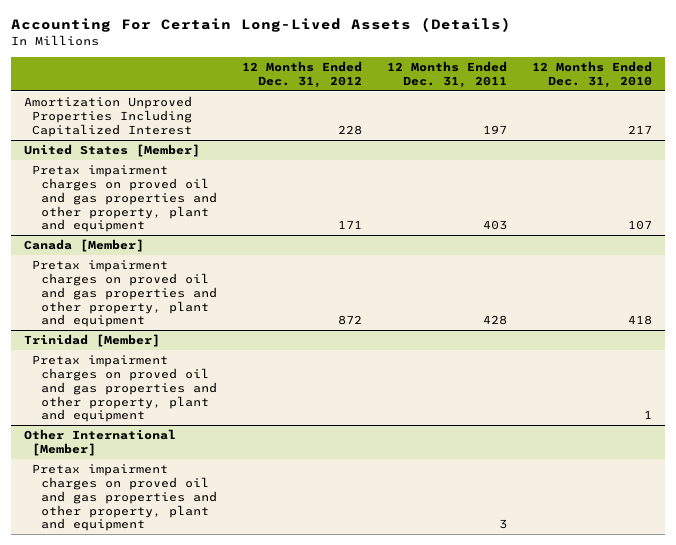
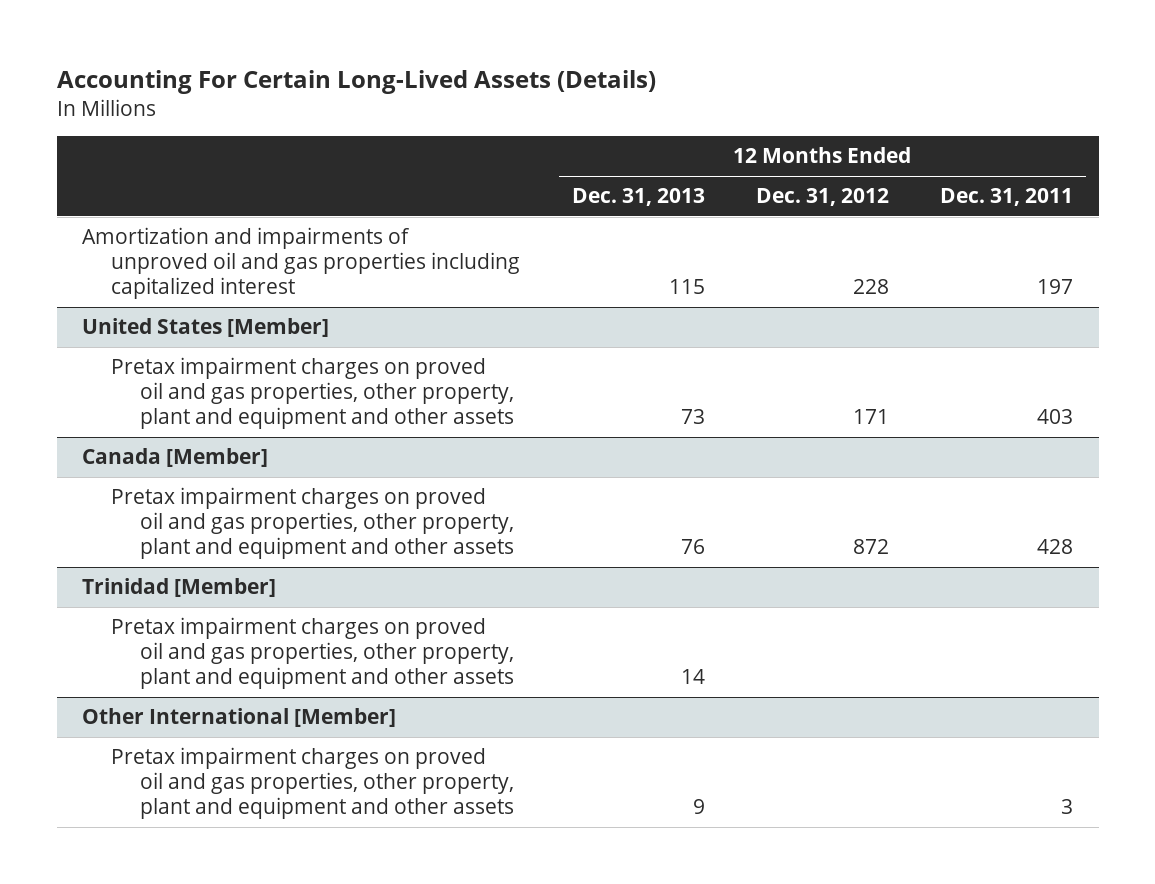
[532,61,653,88] 12 Months Ended Dec. 31, 2010 -> none
none -> [571,188,705,207] Dec. 31, 2013
[23,96,193,137] Amortization Unproved Properties Including Capitalized Interest -> [82,227,521,300] Amortization and impairments of unproved oil and gas properties including capitalized interest
[32,165,217,233] Pretax impairment charges on proved oil and gas properties and other property, plant and equipment -> [111,357,515,430] Pretax impairment charges on proved oil and gas properties, other property, plant and equipment and other assets
[32,260,217,328] Pretax impairment charges on proved oil and gas properties and other property, plant and equipment -> [111,487,515,560] Pretax impairment charges on proved oil and gas properties, other property, plant and equipment and other assets
[32,355,217,423] Pretax impairment charges on proved oil and gas properties and other property, plant and equipment -> [111,617,515,690] Pretax impairment charges on proved oil and gas properties, other property, plant and equipment and other assets
[32,464,217,532] Pretax impairment charges on proved oil and gas properties and other property, plant and equipment -> [111,747,515,820] Pretax impairment charges on proved oil and gas properties, other property, plant and equipment and other assets

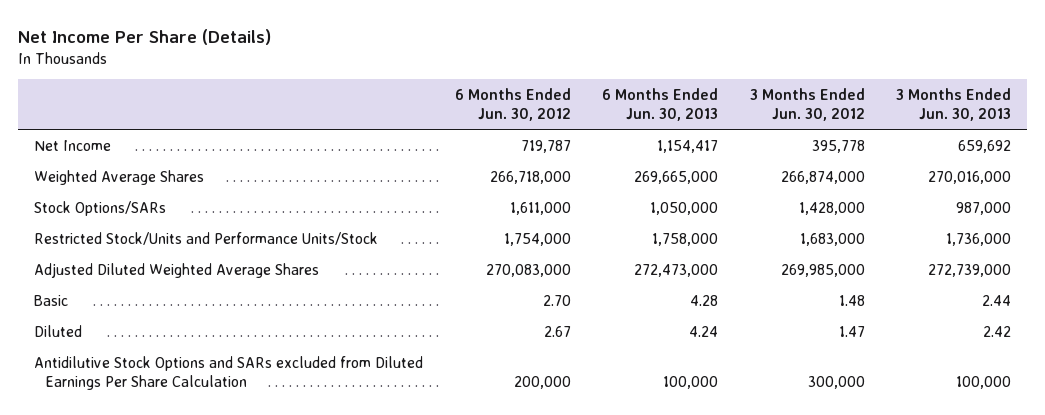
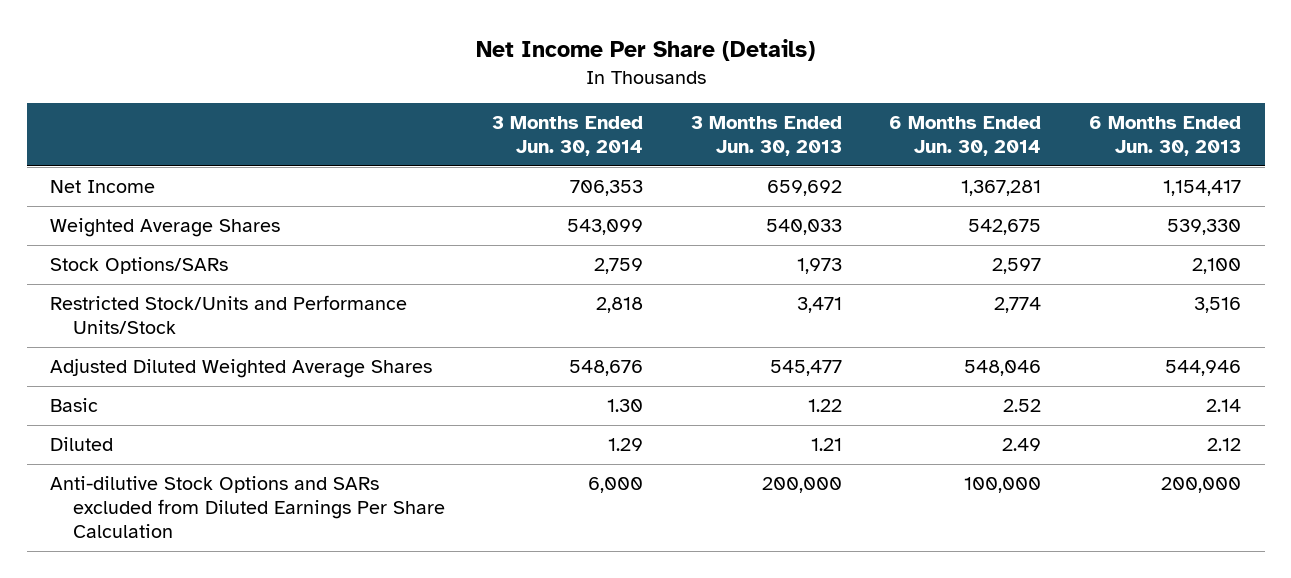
[454,87,571,121] 6 Months Ended Jun. 30, 2012 -> none
[749,87,865,121] 3 Months Ended Jun. 30, 2012 -> none
none -> [492,116,644,157] 3 Months Ended Jun. 30, 2014
none -> [889,116,1042,157] 6 Months Ended Jun. 30, 2014
[634,170,719,184] 269,665,000 -> [1166,219,1241,236] 539,330
[928,170,1012,184] 270,016,000 -> [765,219,842,236] 540,033
[650,201,719,215] 1,050,000 -> [1191,258,1241,275] 2,100
[956,201,1012,215] 987,000 -> [796,258,842,275] 1,973
[652,232,719,246] 1,758,000 -> [1193,297,1241,314] 3,516
[946,232,1012,246] 1,736,000 -> [796,297,842,314] 3,471
[634,263,719,277] 272,473,000 -> [1164,360,1241,377] 544,946
[928,263,1012,277] 272,739,000 -> [769,360,842,377] 545,477
[690,294,719,306] 4.28 -> [1205,399,1241,413] 2.14
[982,294,1012,306] 2.44 -> [807,399,842,413] 1.22
[689,325,719,337] 4.24 -> [1206,438,1241,452] 2.12
[983,325,1012,337] 2.42 -> [810,438,842,452] 1.21
[34,355,424,390] Antidilutive Stock Options and SARs excluded from Diluted Earnings Per Share Calculation -> [50,476,445,538] Anti-dilutive Stock Options and SARs excluded from Diluted Earnings Per Share Calculation
[663,375,719,389] 100,000 -> [1160,477,1241,494] 200,000
[956,375,1012,389] 100,000 -> [761,477,842,494] 200,000

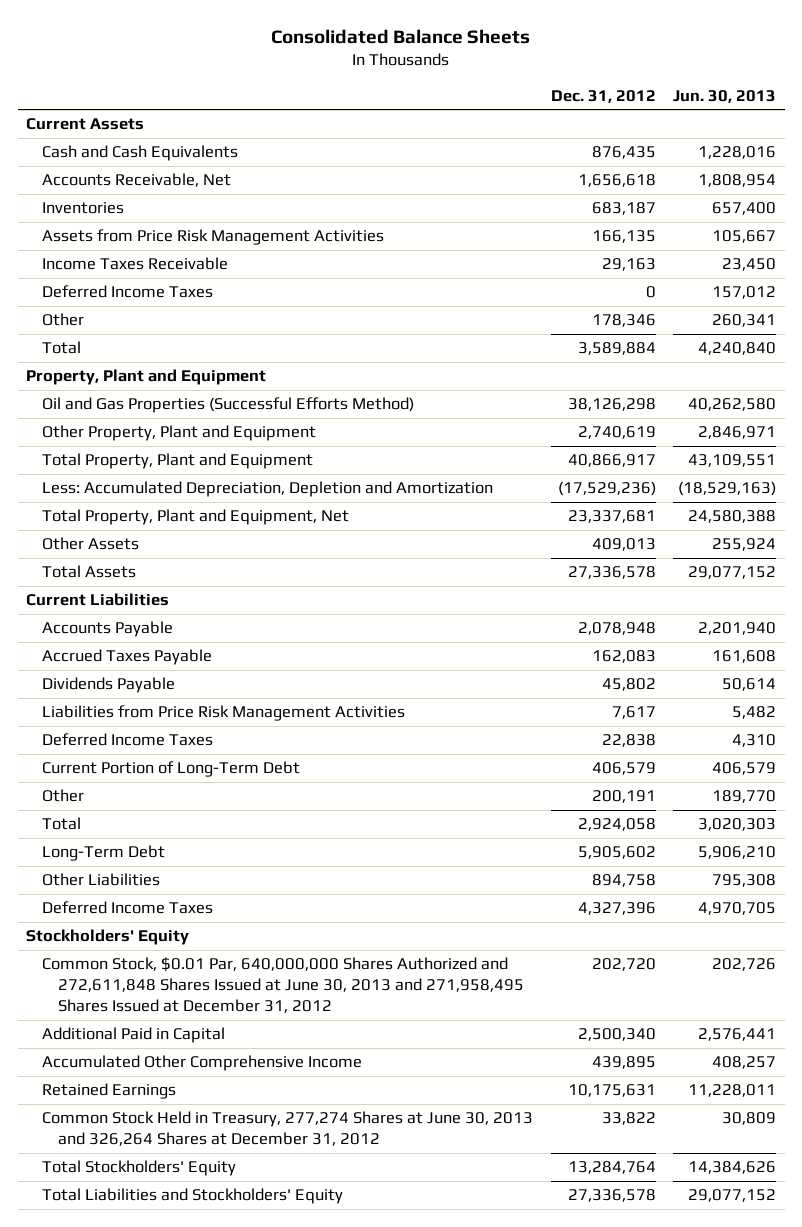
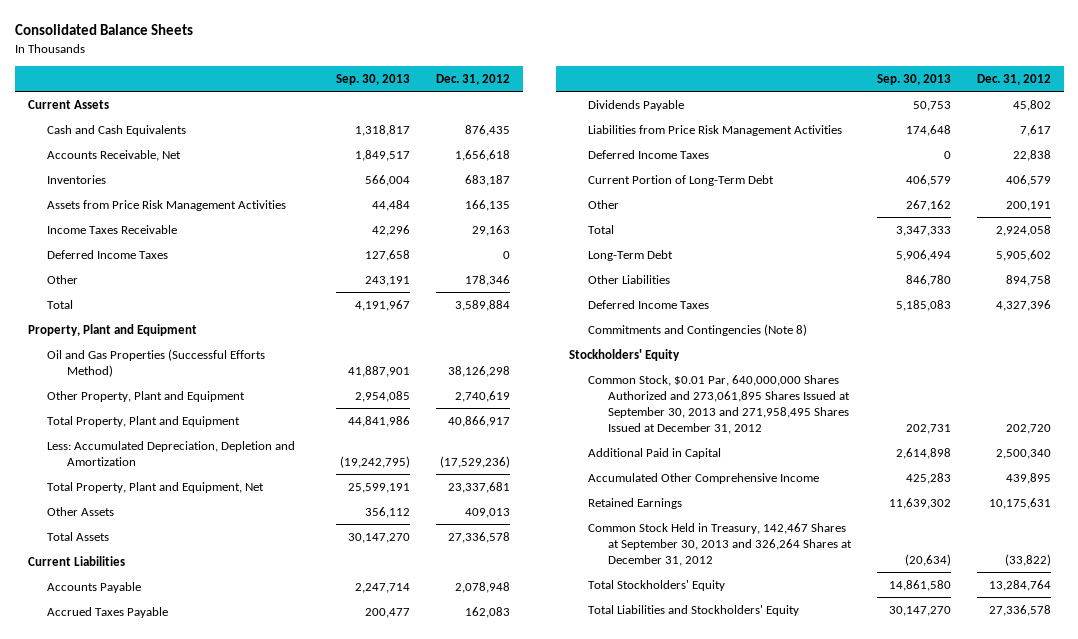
[672,89,776,103] Jun. 30, 2013 -> none
none -> [335,73,410,85] Sep. 30, 2013
none -> [588,323,808,336] Commitments and Contingencies (Note 8)
[42,957,525,1013] Common Stock, $0.01 Par, 640,000,000 Shares Authorized and 272,611,848 Shares Issued at June 30, 2013 and 271,958,495 Shares Issued at December 31, 2012 -> [588,374,850,434] Common Stock, $0.01 Par, 640,000,000 Shares Authorized and 273,061,895 Shares Issued at September 30, 2013 and 271,958,495 Shares Issued at December 31, 2012
[42,1111,534,1147] Common Stock Held in Treasury, 277,274 Shares at June 30, 2013 and 326,264 Shares at December 31, 2012 -> [588,522,852,566] Common Stock Held in Treasury, 142,467 Shares at September 30, 2013 and 326,264 Shares at December 31, 2012
[601,1112,656,1126] 33,822 -> [1004,553,1051,566] (33,822)

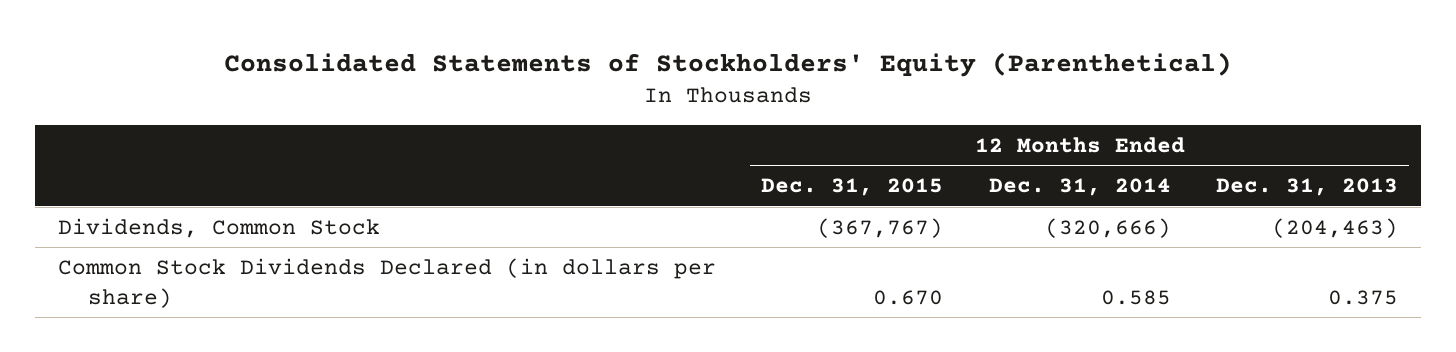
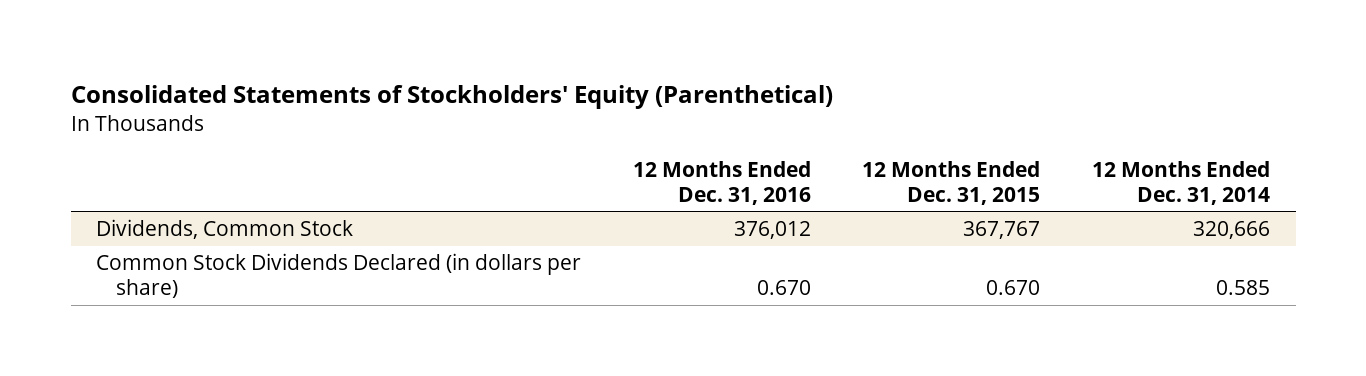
[1216,178,1399,197] Dec. 31, 2013 -> none
none -> [632,160,811,205] 12 Months Ended Dec. 31, 2016
[817,217,944,238] (367,767) -> [963,221,1041,240] 367,767
[1044,217,1171,238] (320,666) -> [1193,221,1271,240] 320,666

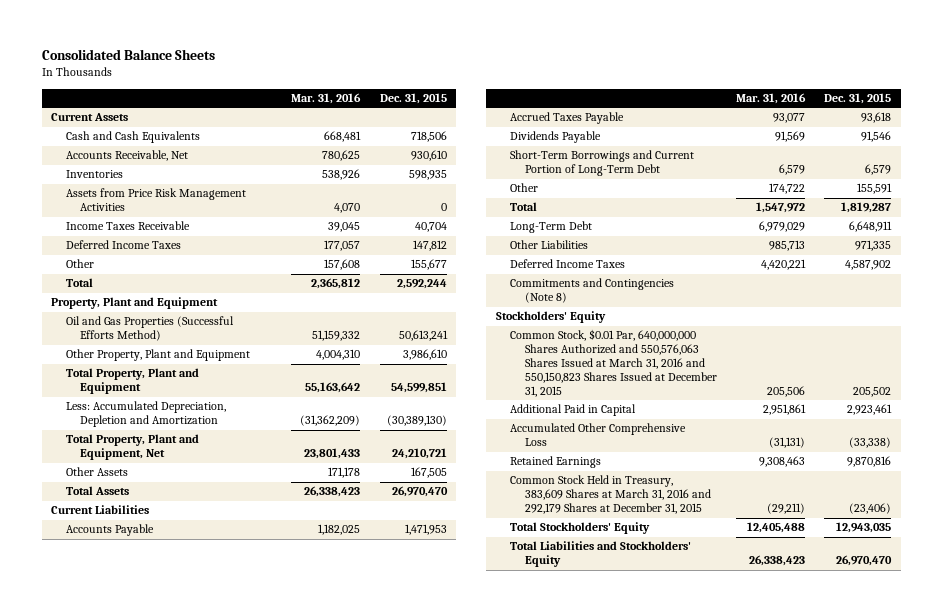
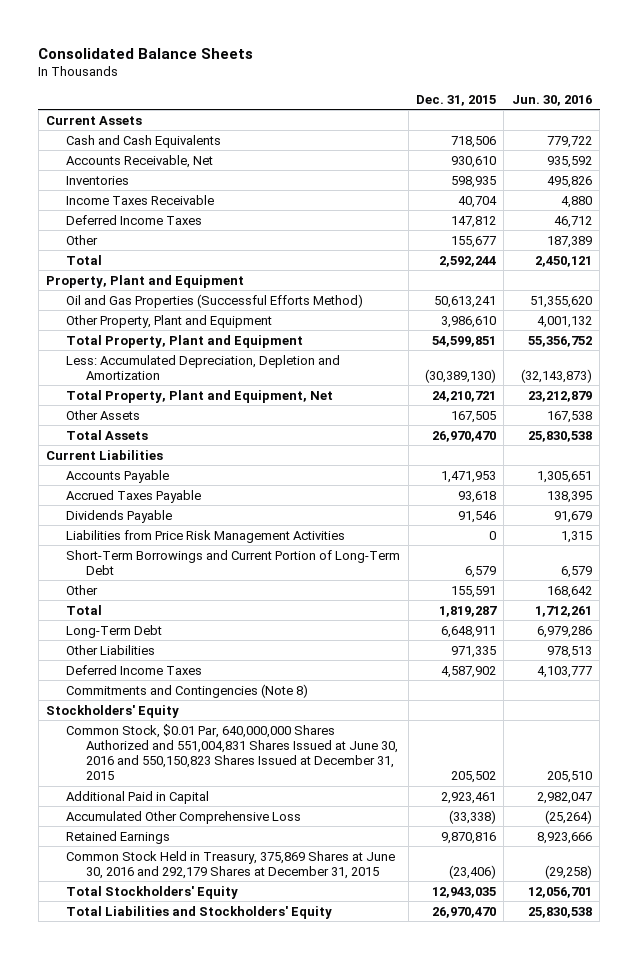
[291,92,362,104] Mar. 31, 2016 -> none
none -> [511,94,592,106] Jun. 30, 2016
[65,188,246,212] Assets from Price Risk Management Activities -> none
none -> [66,529,346,543] Liabilities from Price Risk Management Activities
[510,329,718,398] Common Stock, $0.01 Par, 640,000,000 Shares Authorized and 550,576,063 Shares Issued at March 31, 2016 and 550,150,823 Shares Issued at December 31, 2015 -> [66,723,399,781] Common Stock, $0.01 Par, 640,000,000 Shares Authorized and 551,004,831 Shares Issued at June 30, 2016 and 550,150,823 Shares Issued at December 31, 2015
[510,475,712,515] Common Stock Held in Treasury, 383,609 Shares at March 31, 2016 and 292,179 Shares at December 31, 2015 -> [66,850,396,879] Common Stock Held in Treasury, 375,869 Shares at June 30, 2016 and 292,179 Shares at December 31, 2015

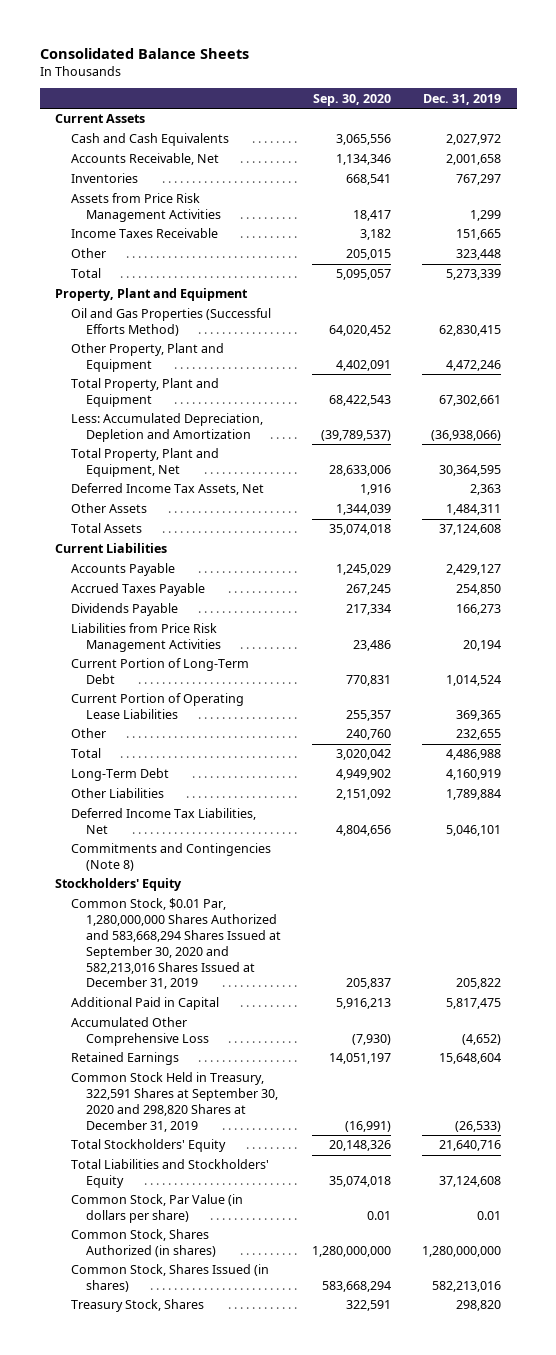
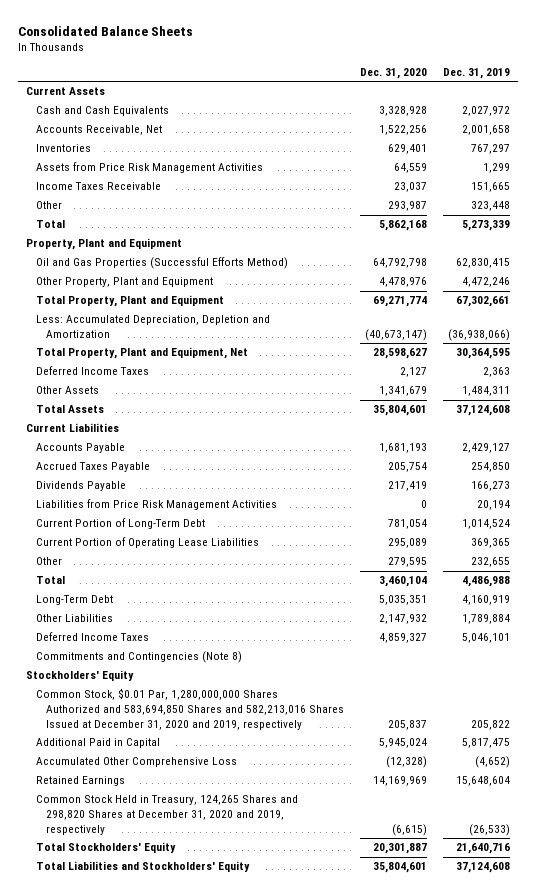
[313,93,392,106] Sep. 30, 2020 -> none
none -> [359,68,427,80] Dec. 31, 2020
[70,483,264,496] Deferred Income Tax Assets, Net -> [35,366,149,376] Deferred Income Taxes
[70,808,256,835] Deferred Income Tax Liabilities, Net -> [35,632,149,642] Deferred Income Taxes
[70,898,282,990] Common Stock, $0.01 Par, 1,280,000,000 Shares Authorized and 583,668,294 Shares Issued at September 30, 2020 and 582,213,016 Shares Issued at December 31, 2019 -> [35,688,344,730] Common Stock, $0.01 Par, 1,280,000,000 Shares Authorized and 583,694,850 Shares and 582,213,016 Shares Issued at December 31, 2020 and 2019, respectively
[70,1072,279,1132] Common Stock Held in Treasury, 322,591 Shares at September 30, 2020 and 298,820 Shares at December 31, 2019 -> [35,795,298,835] Common Stock Held in Treasury, 124,265 Shares and 298,820 Shares at December 31, 2020 and 2019, respectively
[70,1194,243,1224] Common Stock, Par Value (in dollars per share) -> none
[70,1229,217,1258] Common Stock, Shares Authorized (in shares) -> none
[70,1264,269,1293] Common Stock, Shares Issued (in shares) -> none
[70,1299,204,1313] Treasury Stock, Shares -> none

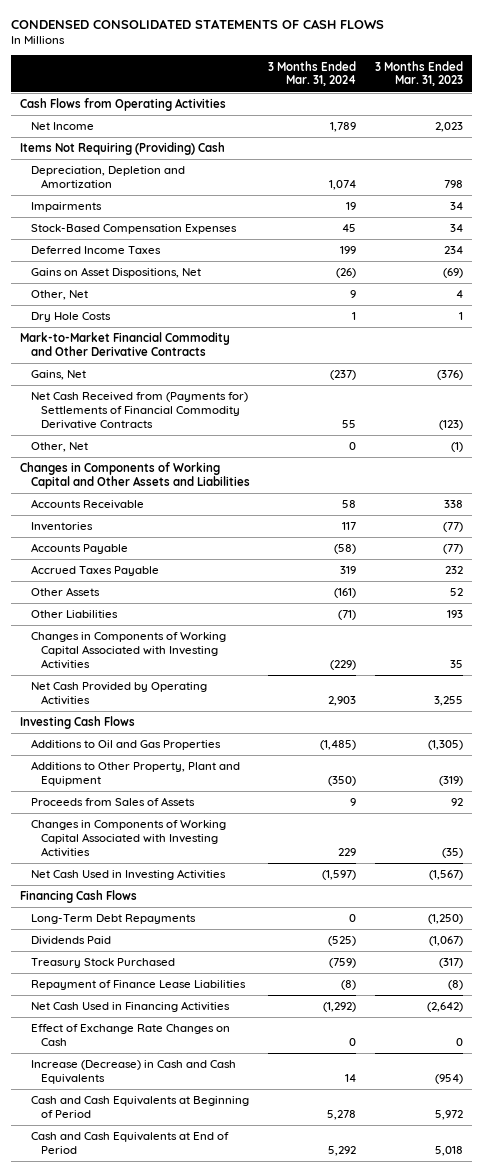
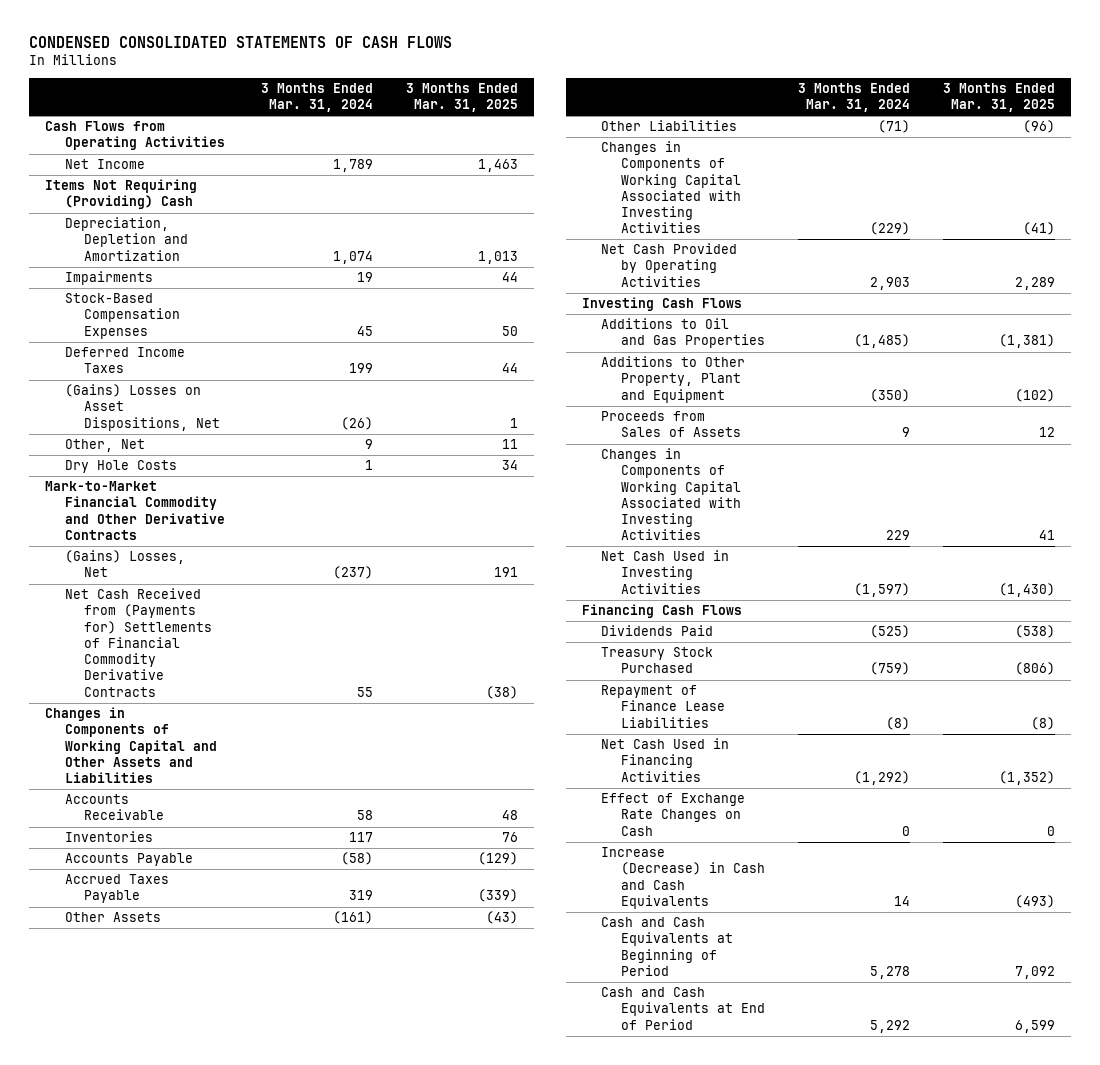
[374,60,463,87] 3 Months Ended Mar. 31, 2023 -> none
none -> [405,83,518,113] 3 Months Ended Mar. 31, 2025
[30,267,201,279] Gains on Asset Dispositions, Net -> [64,384,220,431] (Gains) Losses on Asset Dispositions, Net
[30,370,86,381] Gains, Net -> [64,550,185,578] (Gains) Losses, Net
[30,442,88,453] Other, Net -> none
[30,914,196,925] Long-Term Debt Repayments -> none

